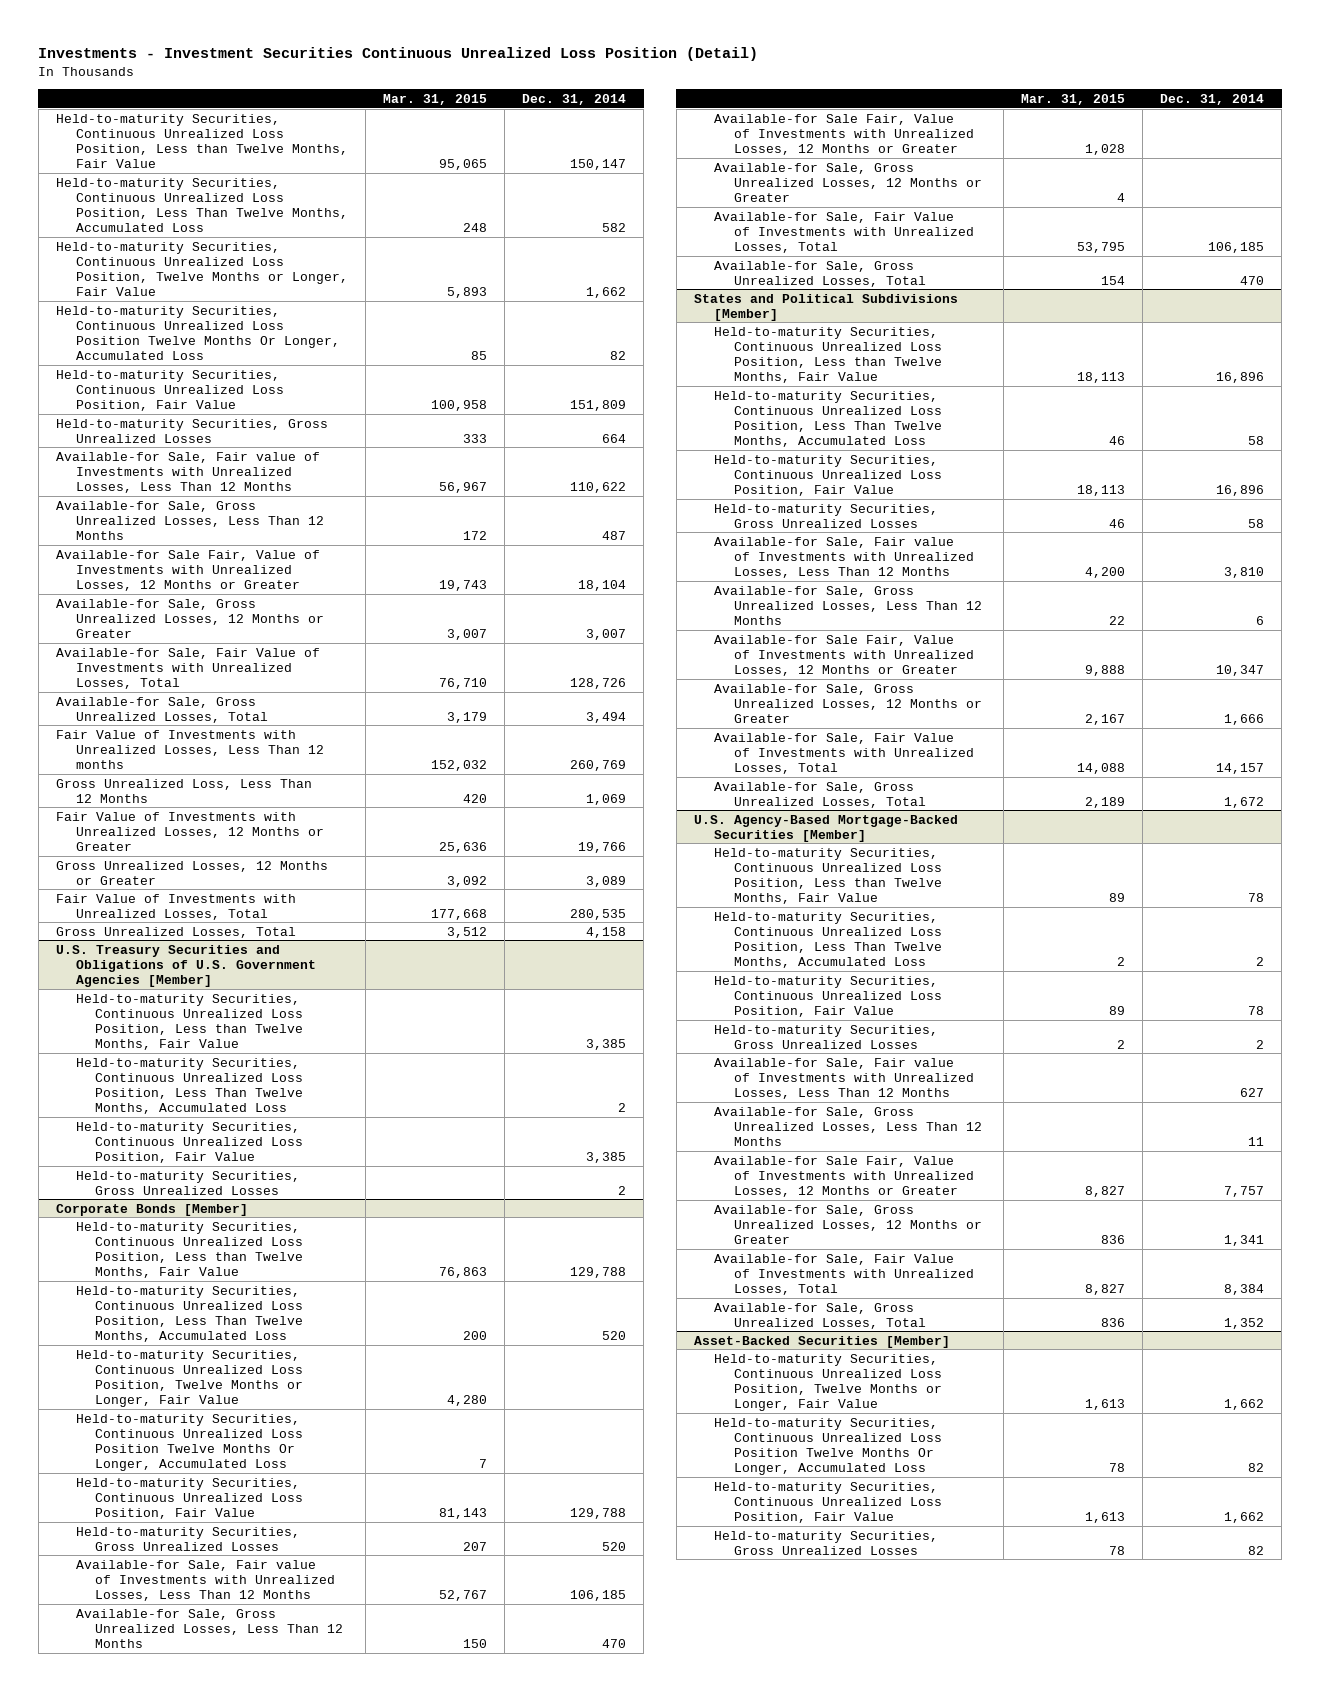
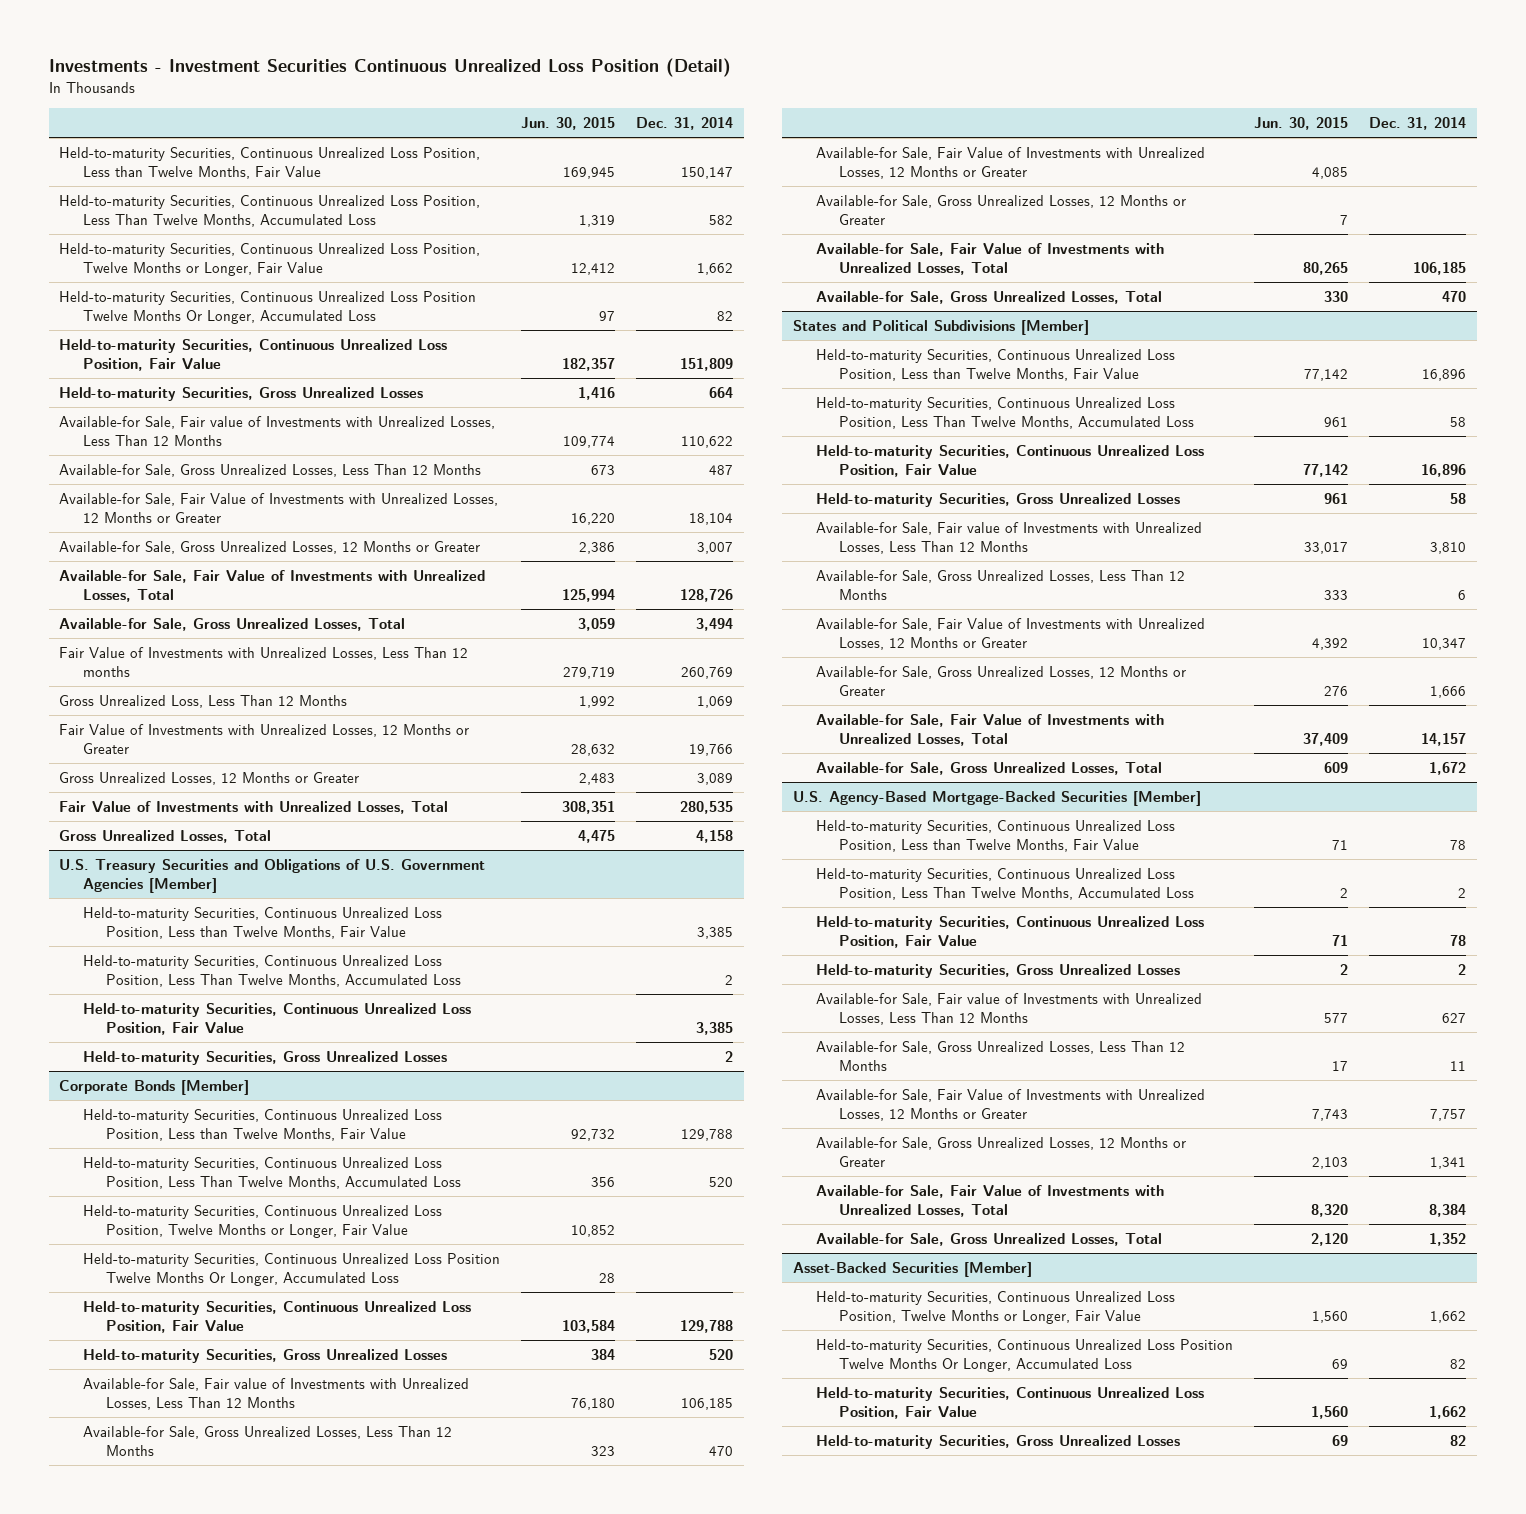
[382,93,487,105] Mar. 31, 2015 -> none
none -> [521,117,616,131] Jun. 30, 2015
[55,549,320,591] Available-for Sale Fair, Value of Investments with Unrealized Losses, 12 Months or Greater -> [59,492,499,525] Available-for Sale, Fair Value of Investments with Unrealized Losses, 12 Months or Greater
[713,113,974,155] Available-for Sale Fair, Value of Investments with Unrealized Losses, 12 Months or Greater -> [815,146,1205,180] Available-for Sale, Fair Value of Investments with Unrealized Losses, 12 Months or Greater
[713,634,974,676] Available-for Sale Fair, Value of Investments with Unrealized Losses, 12 Months or Greater -> [815,617,1205,651] Available-for Sale, Fair Value of Investments with Unrealized Losses, 12 Months or Greater
[713,1155,974,1197] Available-for Sale Fair, Value of Investments with Unrealized Losses, 12 Months or Greater -> [815,1088,1205,1122] Available-for Sale, Fair Value of Investments with Unrealized Losses, 12 Months or Greater

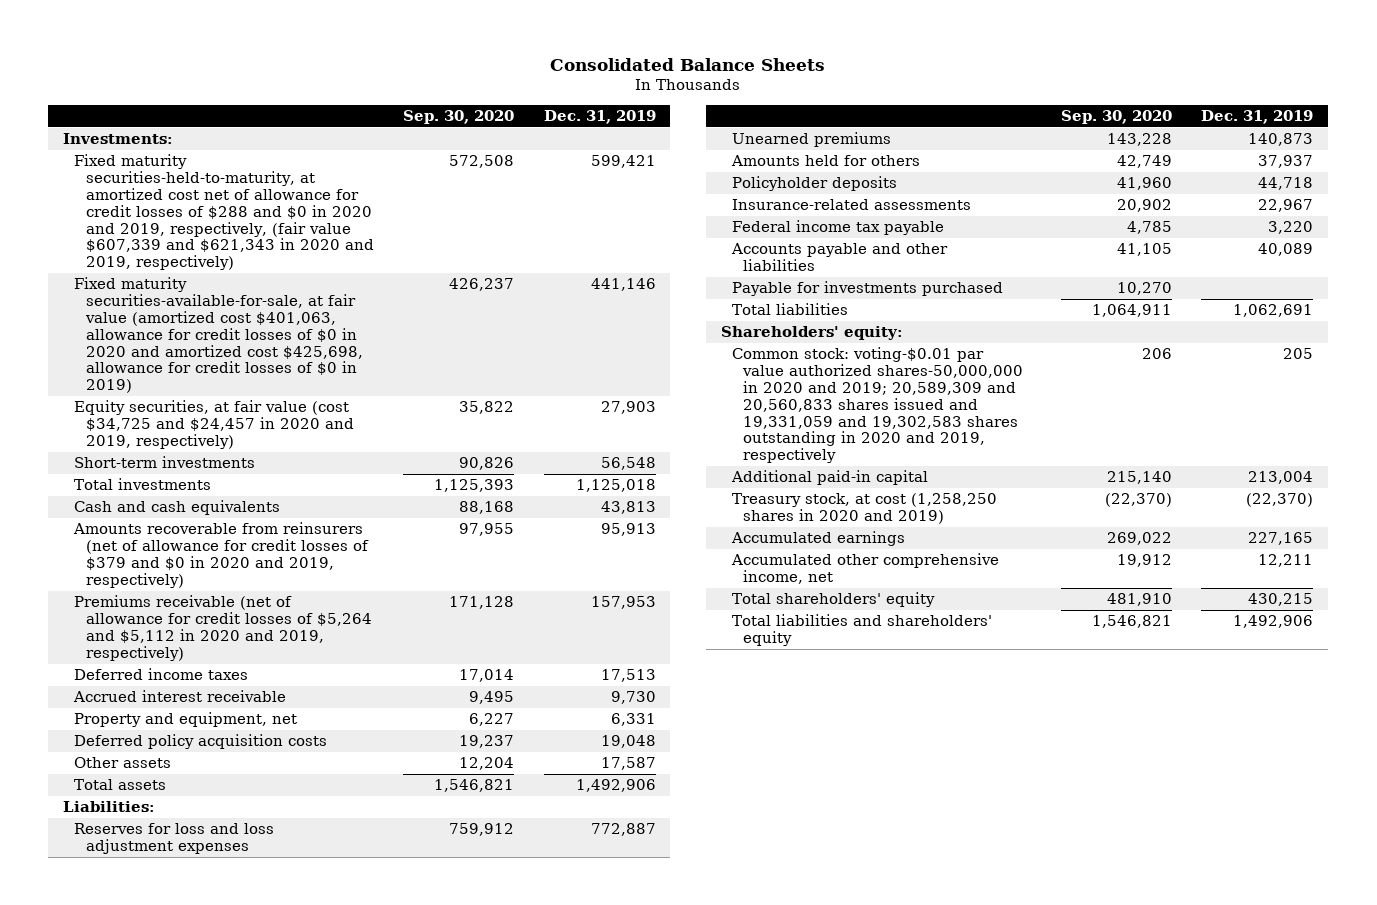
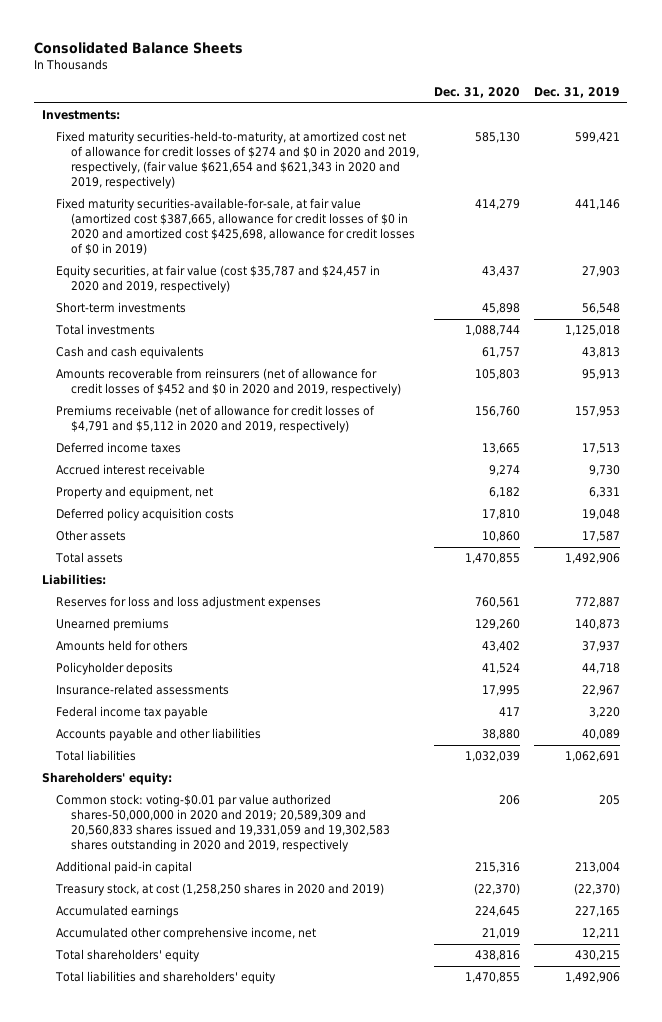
[403,109,515,124] Sep. 30, 2020 -> none
none -> [433,86,520,98] Dec. 31, 2020
[74,154,374,271] Fixed maturity securities-held-to-maturity, at amortized cost net of allowance for credit losses of $288 and $0 in 2020 and 2019, respectively, (fair value $607,339 and $621,343 in 2020 and 2019, respectively) -> [56,131,420,190] Fixed maturity securities-held-to-maturity, at amortized cost net of allowance for credit losses of $274 and $0 in 2020 and 2019, respectively, (fair value $621,654 and $621,343 in 2020 and 2019, respectively)
[74,277,363,394] Fixed maturity securities-available-for-sale, at fair value (amortized cost $401,063, allowance for credit losses of $0 in 2020 and amortized cost $425,698, allowance for credit losses of $0 in 2019) -> [56,198,416,256] Fixed maturity securities-available-for-sale, at fair value (amortized cost $387,665, allowance for credit losses of $0 in 2020 and amortized cost $425,698, allowance for credit losses of $0 in 2019)
[74,400,354,449] Equity securities, at fair value (cost $34,725 and $24,457 in 2020 and 2019, respectively) -> [56,265,381,294] Equity securities, at fair value (cost $35,787 and $24,457 in 2020 and 2019, respectively)
[73,522,369,588] Amounts recoverable from reinsurers (net of allowance for credit losses of $379 and $0 in 2020 and 2019, respectively) -> [56,368,402,397] Amounts recoverable from reinsurers (net of allowance for credit losses of $452 and $0 in 2020 and 2019, respectively)
[74,595,372,661] Premiums receivable (net of allowance for credit losses of $5,264 and $5,112 in 2020 and 2019, respectively) -> [56,405,376,434] Premiums receivable (net of allowance for credit losses of $4,791 and $5,112 in 2020 and 2019, respectively)
[732,281,1004,297] Payable for investments purchased -> none

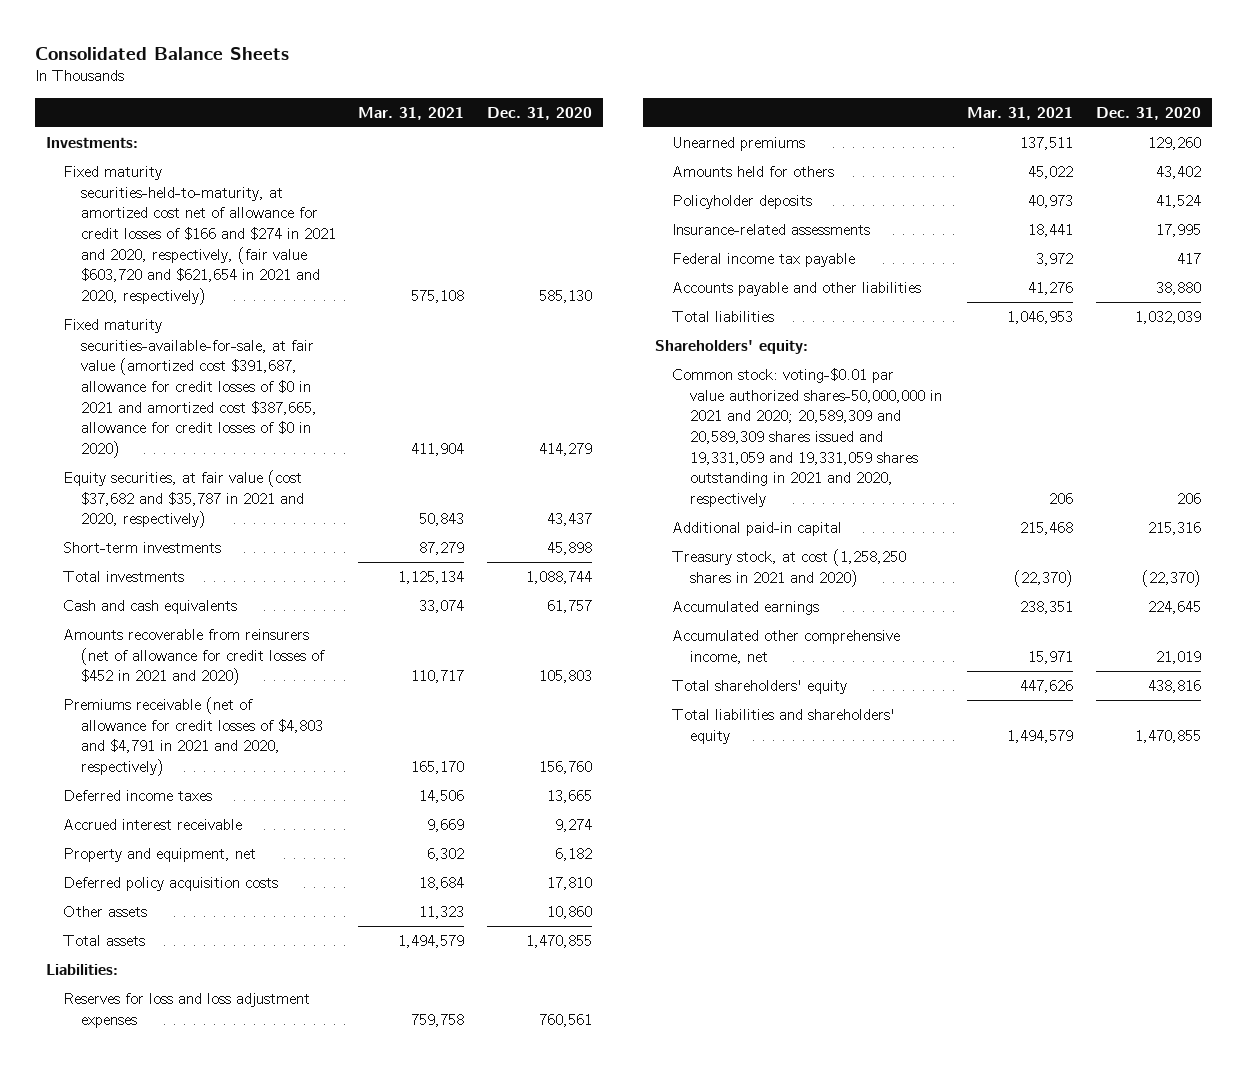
[533,86,620,98] Dec. 31, 2019 -> none
none -> [358,106,465,120] Mar. 31, 2021
[56,131,420,190] Fixed maturity securities-held-to-maturity, at amortized cost net of allowance for credit losses of $274 and $0 in 2020 and 2019, respectively, (fair value $621,654 and $621,343 in 2020 and 2019, respectively) -> [63,166,337,306] Fixed maturity securities-held-to-maturity, at amortized cost net of allowance for credit losses of $166 and $274 in 2021 and 2020, respectively, (fair value $603,720 and $621,654 in 2021 and 2020, respectively)
[56,198,416,256] Fixed maturity securities-available-for-sale, at fair value (amortized cost $387,665, allowance for credit losses of $0 in 2020 and amortized cost $425,698, allowance for credit losses of $0 in 2019) -> [63,319,318,459] Fixed maturity securities-available-for-sale, at fair value (amortized cost $391,687, allowance for credit losses of $0 in 2021 and amortized cost $387,665, allowance for credit losses of $0 in 2020)
[56,265,381,294] Equity securities, at fair value (cost $35,787 and $24,457 in 2020 and 2019, respectively) -> [63,470,305,529] Equity securities, at fair value (cost $37,682 and $35,787 in 2021 and 2020, respectively)
[56,368,402,397] Amounts recoverable from reinsurers (net of allowance for credit losses of $452 and $0 in 2020 and 2019, respectively) -> [63,629,326,686] Amounts recoverable from reinsurers (net of allowance for credit losses of $452 in 2021 and 2020)
[56,405,376,434] Premiums receivable (net of allowance for credit losses of $4,791 and $5,112 in 2020 and 2019, respectively) -> [63,697,324,777] Premiums receivable (net of allowance for credit losses of $4,803 and $4,791 in 2021 and 2020, respectively)
[56,794,391,853] Common stock: voting-$0.01 par value authorized shares-50,000,000 in 2020 and 2019; 20,589,309 and 20,560,833 shares issued and 19,331,059 and 19,302,583 shares outstanding in 2020 and 2019, respectively -> [672,368,942,508] Common stock: voting-$0.01 par value authorized shares-50,000,000 in 2021 and 2020; 20,589,309 and 20,589,309 shares issued and 19,331,059 and 19,331,059 shares outstanding in 2021 and 2020, respectively
[55,883,385,897] Treasury stock, at cost (1,258,250 shares in 2020 and 2019) -> [672,549,907,587] Treasury stock, at cost (1,258,250 shares in 2021 and 2020)

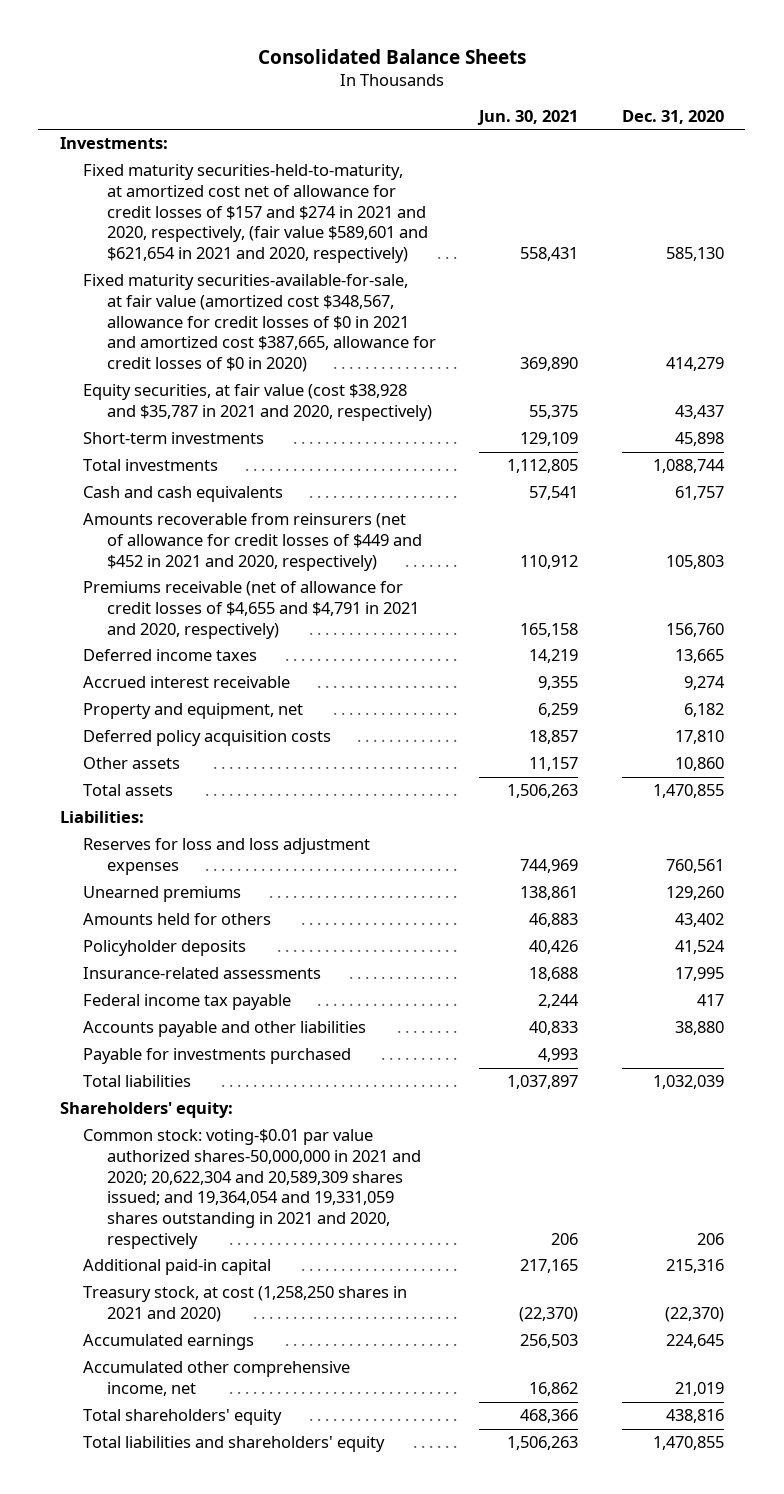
[358,106,465,120] Mar. 31, 2021 -> none
none -> [477,109,579,125] Jun. 30, 2021
[63,166,337,306] Fixed maturity securities-held-to-maturity, at amortized cost net of allowance for credit losses of $166 and $274 in 2021 and 2020, respectively, (fair value $603,720 and $621,654 in 2021 and 2020, respectively) -> [83,164,428,264] Fixed maturity securities-held-to-maturity, at amortized cost net of allowance for credit losses of $157 and $274 in 2021 and 2020, respectively, (fair value $589,601 and $621,654 in 2021 and 2020, respectively)
[63,319,318,459] Fixed maturity securities-available-for-sale, at fair value (amortized cost $391,687, allowance for credit losses of $0 in 2021 and amortized cost $387,665, allowance for credit losses of $0 in 2020) -> [83,274,436,373] Fixed maturity securities-available-for-sale, at fair value (amortized cost $348,567, allowance for credit losses of $0 in 2021 and amortized cost $387,665, allowance for credit losses of $0 in 2020)
[63,470,305,529] Equity securities, at fair value (cost $37,682 and $35,787 in 2021 and 2020, respectively) -> [83,384,432,422] Equity securities, at fair value (cost $38,928 and $35,787 in 2021 and 2020, respectively)
[63,629,326,686] Amounts recoverable from reinsurers (net of allowance for credit losses of $452 in 2021 and 2020) -> [83,513,422,571] Amounts recoverable from reinsurers (net of allowance for credit losses of $449 and $452 in 2021 and 2020, respectively)
[63,697,324,777] Premiums receivable (net of allowance for credit losses of $4,803 and $4,791 in 2021 and 2020, respectively) -> [83,581,419,639] Premiums receivable (net of allowance for credit losses of $4,655 and $4,791 in 2021 and 2020, respectively)
none -> [83,1048,352,1065] Payable for investments purchased
[672,368,942,508] Common stock: voting-$0.01 par value authorized shares-50,000,000 in 2021 and 2020; 20,589,309 and 20,589,309 shares issued and 19,331,059 and 19,331,059 shares outstanding in 2021 and 2020, respectively -> [83,1129,421,1249] Common stock: voting-$0.01 par value authorized shares-50,000,000 in 2021 and 2020; 20,622,304 and 20,589,309 shares issued; and 19,364,054 and 19,331,059 shares outstanding in 2021 and 2020, respectively

